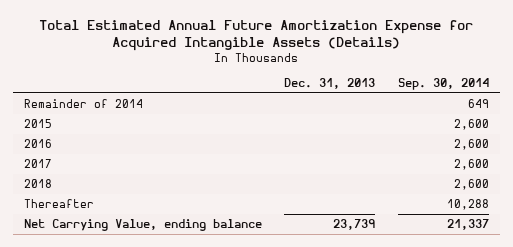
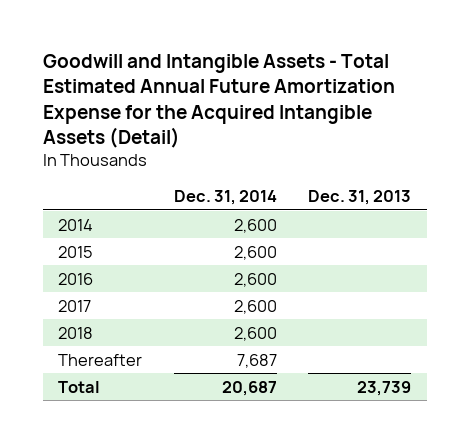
[39,20,474,52] Total Estimated Annual Future Amortization Expense for Acquired Intangible Assets (Details) -> [42,53,395,149] Goodwill and Intangible Assets - Total Estimated Annual Future Amortization Expense for the Acquired Intangible Assets (Detail)
[397,78,489,91] Sep. 30, 2014 -> none
none -> [173,190,277,206] Dec. 31, 2014
[24,99,144,109] Remainder of 2014 -> none
none -> [58,218,94,231] 2014
[24,219,263,232] Net Carrying Value, ending balance -> [58,380,101,393] Total

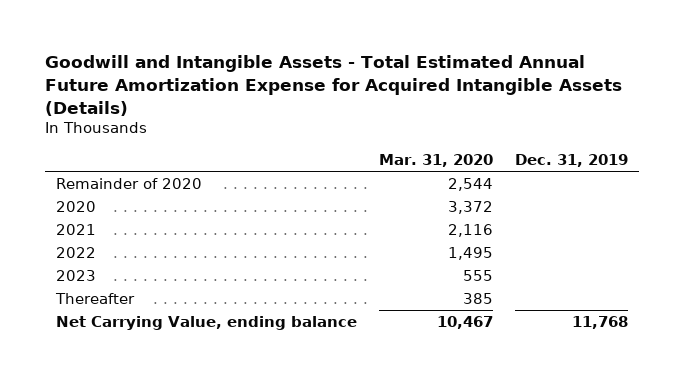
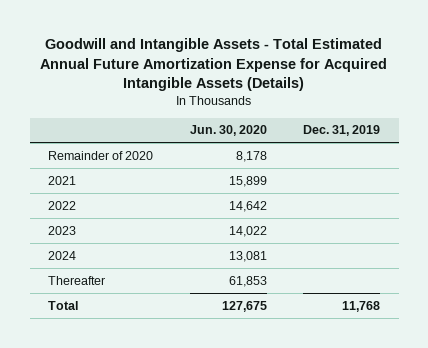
[379,153,494,167] Mar. 31, 2020 -> none
none -> [189,125,267,137] Jun. 30, 2020
[56,200,97,212] 2020 -> none
none -> [47,250,76,260] 2024
[56,315,358,330] Net Carrying Value, ending balance -> [47,300,78,310] Total

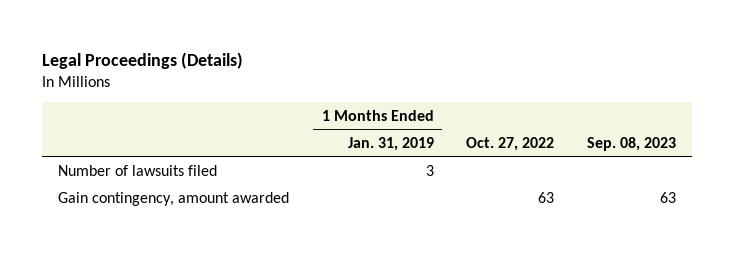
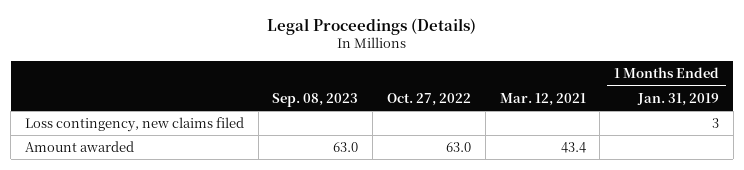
none -> [499,92,586,106] Mar. 12, 2021
[57,164,217,176] Number of lawsuits filed -> [24,116,244,132] Loss contingency, new claims filed
[57,191,289,206] Gain contingency, amount awarded -> [24,140,134,152] Amount awarded
[538,191,555,203] 63 -> [445,141,471,152] 63.0
[659,191,676,203] 63 -> [333,141,359,152] 63.0

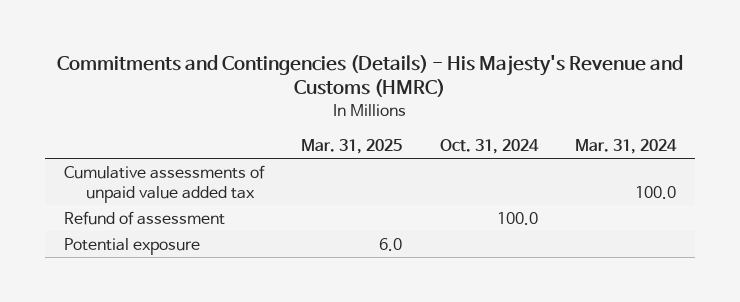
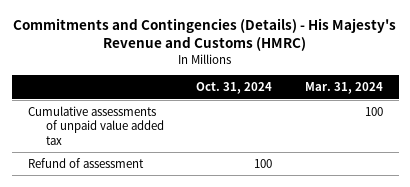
[301,138,403,154] Mar. 31, 2025 -> none
[63,237,200,255] Potential exposure -> none
[635,186,677,200] 100.0 -> [364,106,383,116] 100
[496,211,538,225] 100.0 -> [254,158,273,168] 100

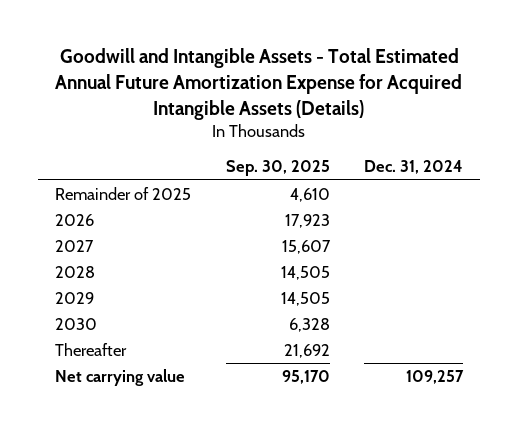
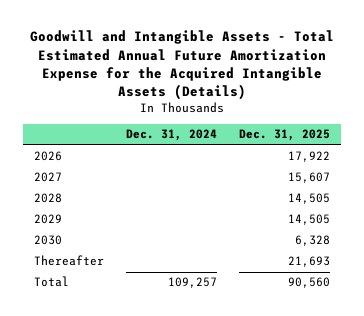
[55,48,463,120] Goodwill and Intangible Assets - Total Estimated Annual Future Amortization Expense for Acquired Intangible Assets (Details) -> [29,30,334,101] Goodwill and Intangible Assets - Total Estimated Annual Future Amortization Expense for the Acquired Intangible Assets (Details)
[225,160,330,177] Sep. 30, 2025 -> none
none -> [238,129,330,142] Dec. 31, 2025
[55,186,192,200] Remainder of 2025 -> none
[55,368,186,386] Net carrying value -> [33,276,69,288] Total

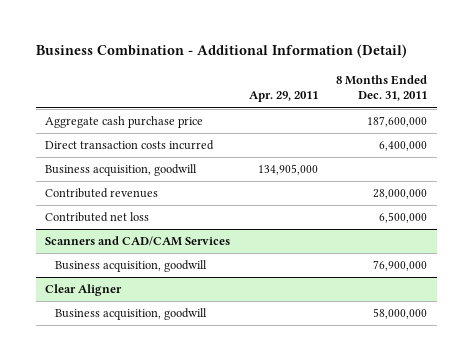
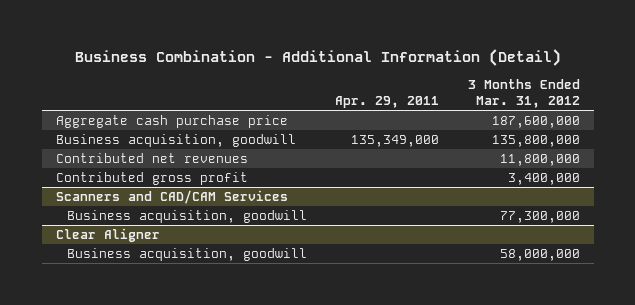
[336,74,428,102] 8 Months Ended Dec. 31, 2011 -> none
none -> [467,79,580,109] 3 Months Ended Mar. 31, 2012
[44,140,214,151] Direct transaction costs incurred -> none
[44,212,149,223] Contributed net loss -> none
[257,164,318,176] 134,905,000 -> [351,135,440,148] 135,349,000
[44,188,158,199] Contributed revenues -> [55,153,248,164] Contributed net revenues
none -> [55,172,248,186] Contributed gross profit

